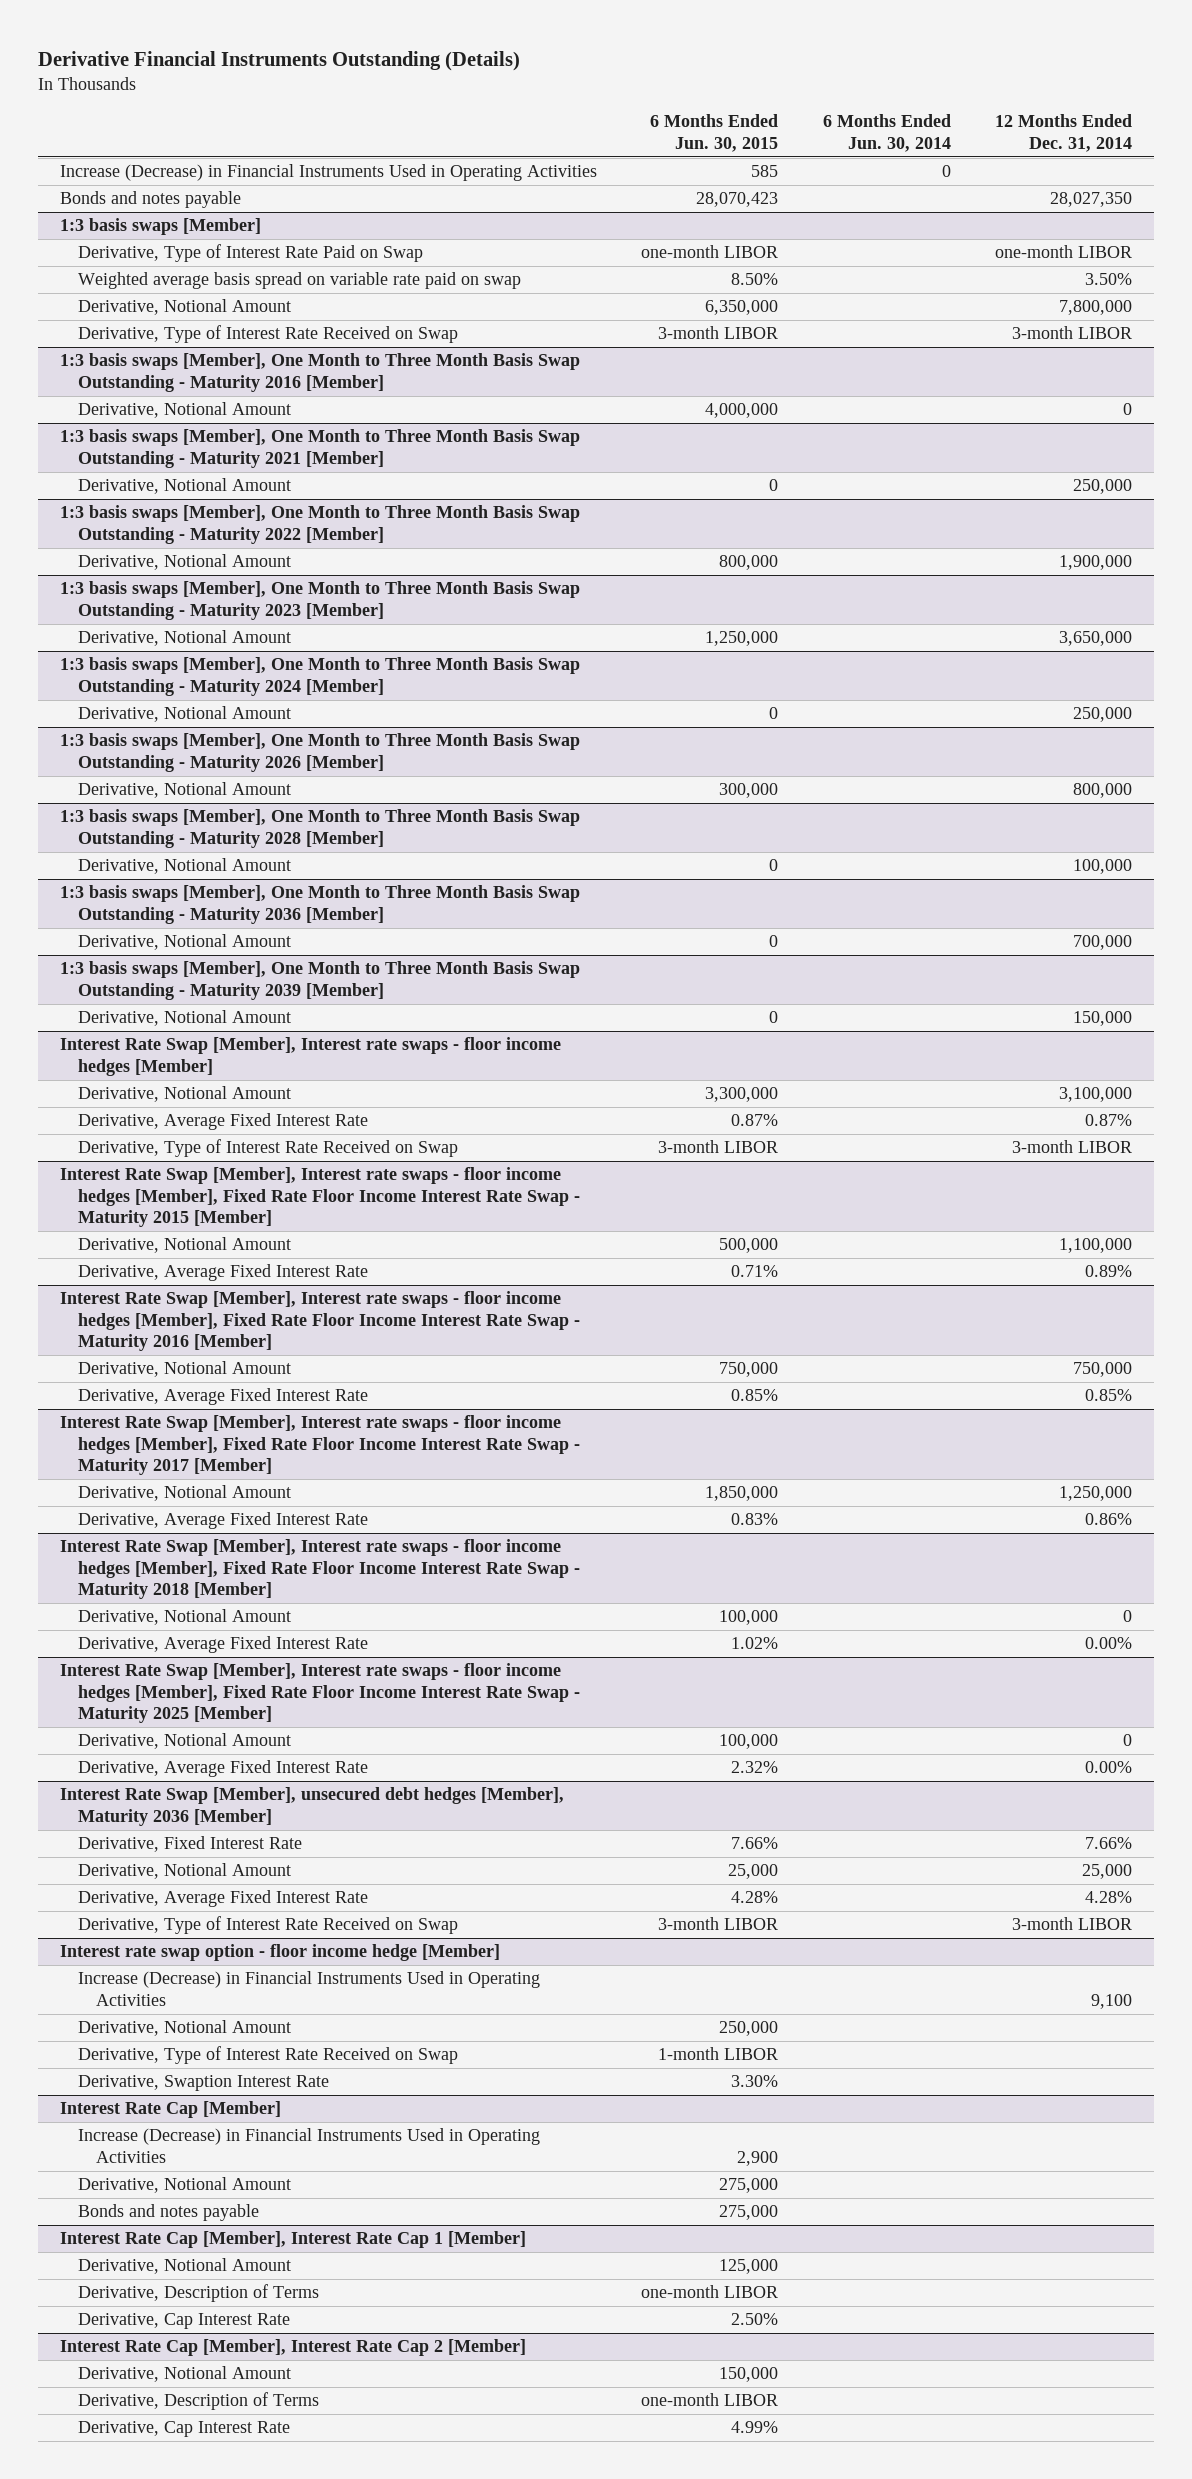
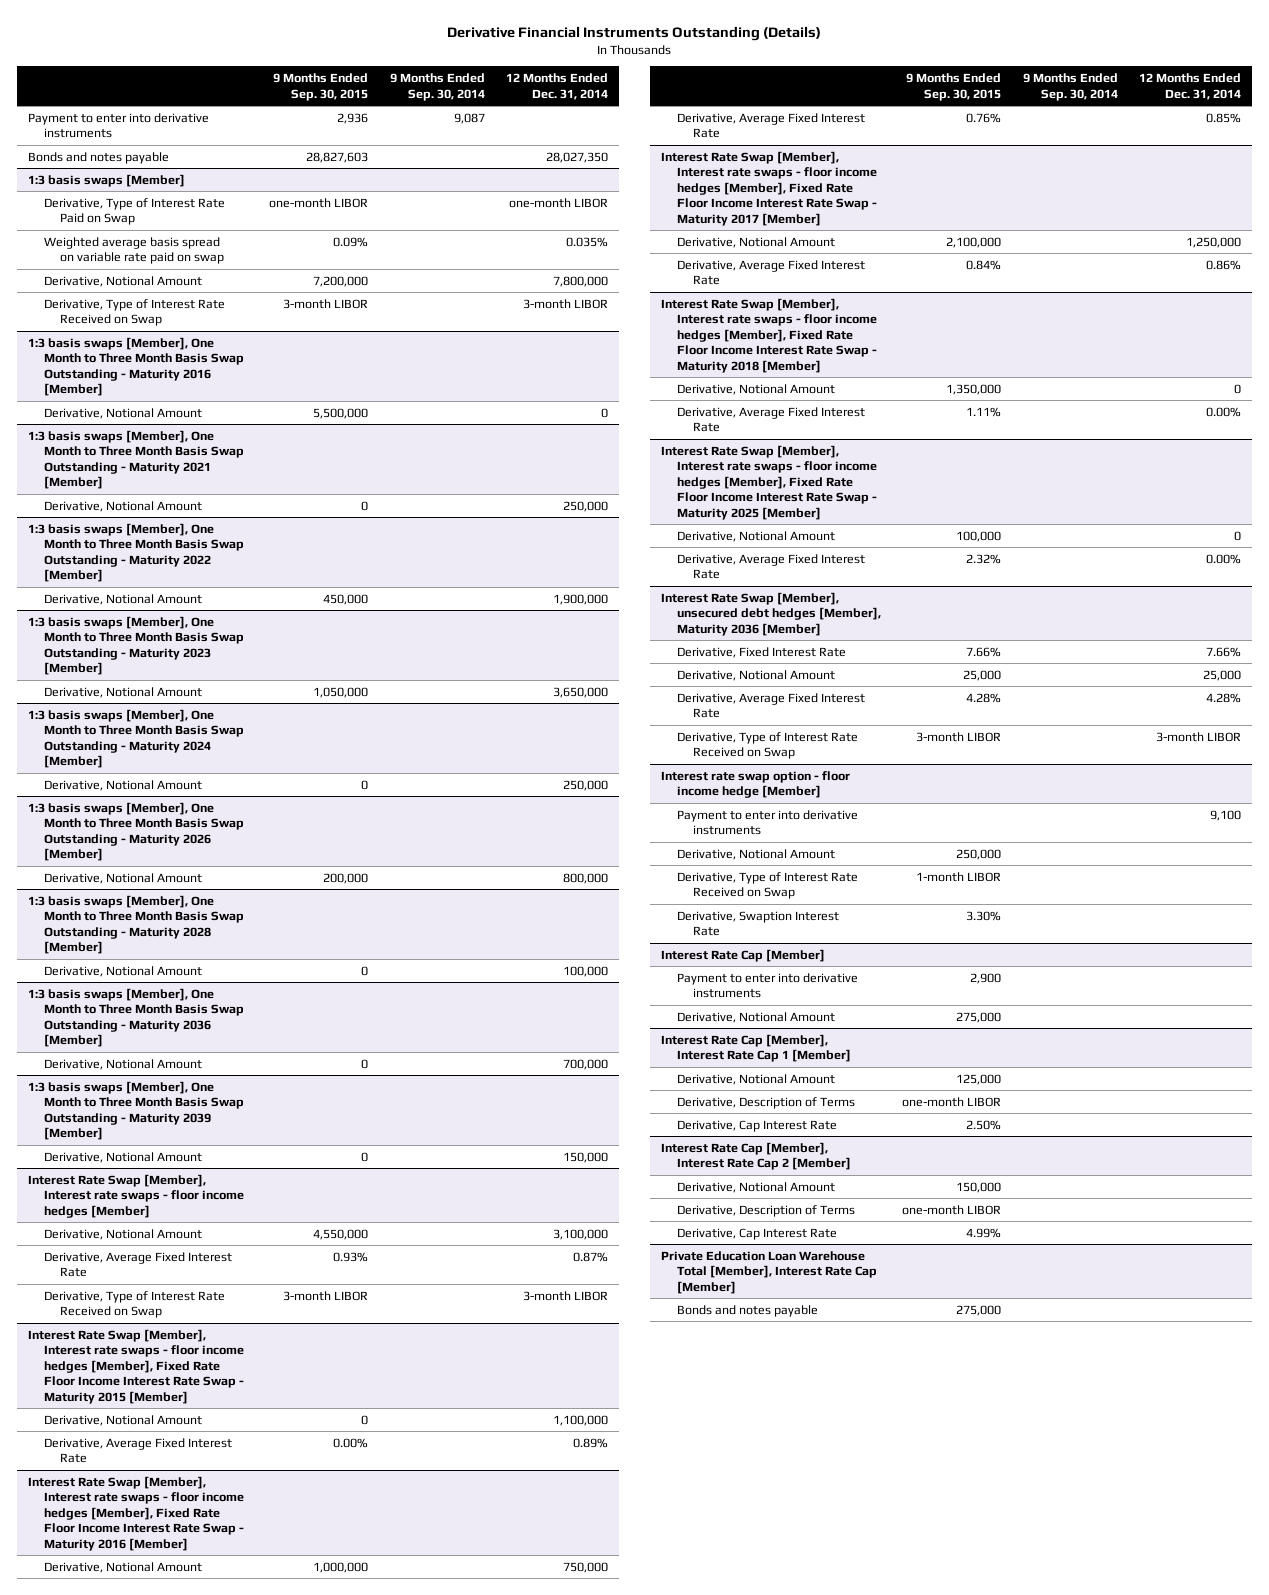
[650,114,779,152] 6 Months Ended Jun. 30, 2015 -> none
[822,114,951,152] 6 Months Ended Jun. 30, 2014 -> none
none -> [273,72,369,101] 9 Months Ended Sep. 30, 2015
none -> [389,72,485,101] 9 Months Ended Sep. 30, 2014
[60,164,598,182] Increase (Decrease) in Financial Instruments Used in Operating Activities -> [27,112,209,139] Payment to enter into derivative instruments
[1084,273,1132,286] 3.50% -> [566,236,609,247] 0.035%
[78,1971,541,2006] Increase (Decrease) in Financial Instruments Used in Operating Activities -> [676,809,858,836] Payment to enter into derivative instruments
[78,2128,541,2163] Increase (Decrease) in Financial Instruments Used in Operating Activities -> [676,972,858,999] Payment to enter into derivative instruments
[78,2204,260,2222] Bonds and notes payable -> none
none -> [660,1250,877,1294] Private Education Loan Warehouse Total [Member], Interest Rate Cap [Member]
none -> [676,1304,818,1317] Bonds and notes payable

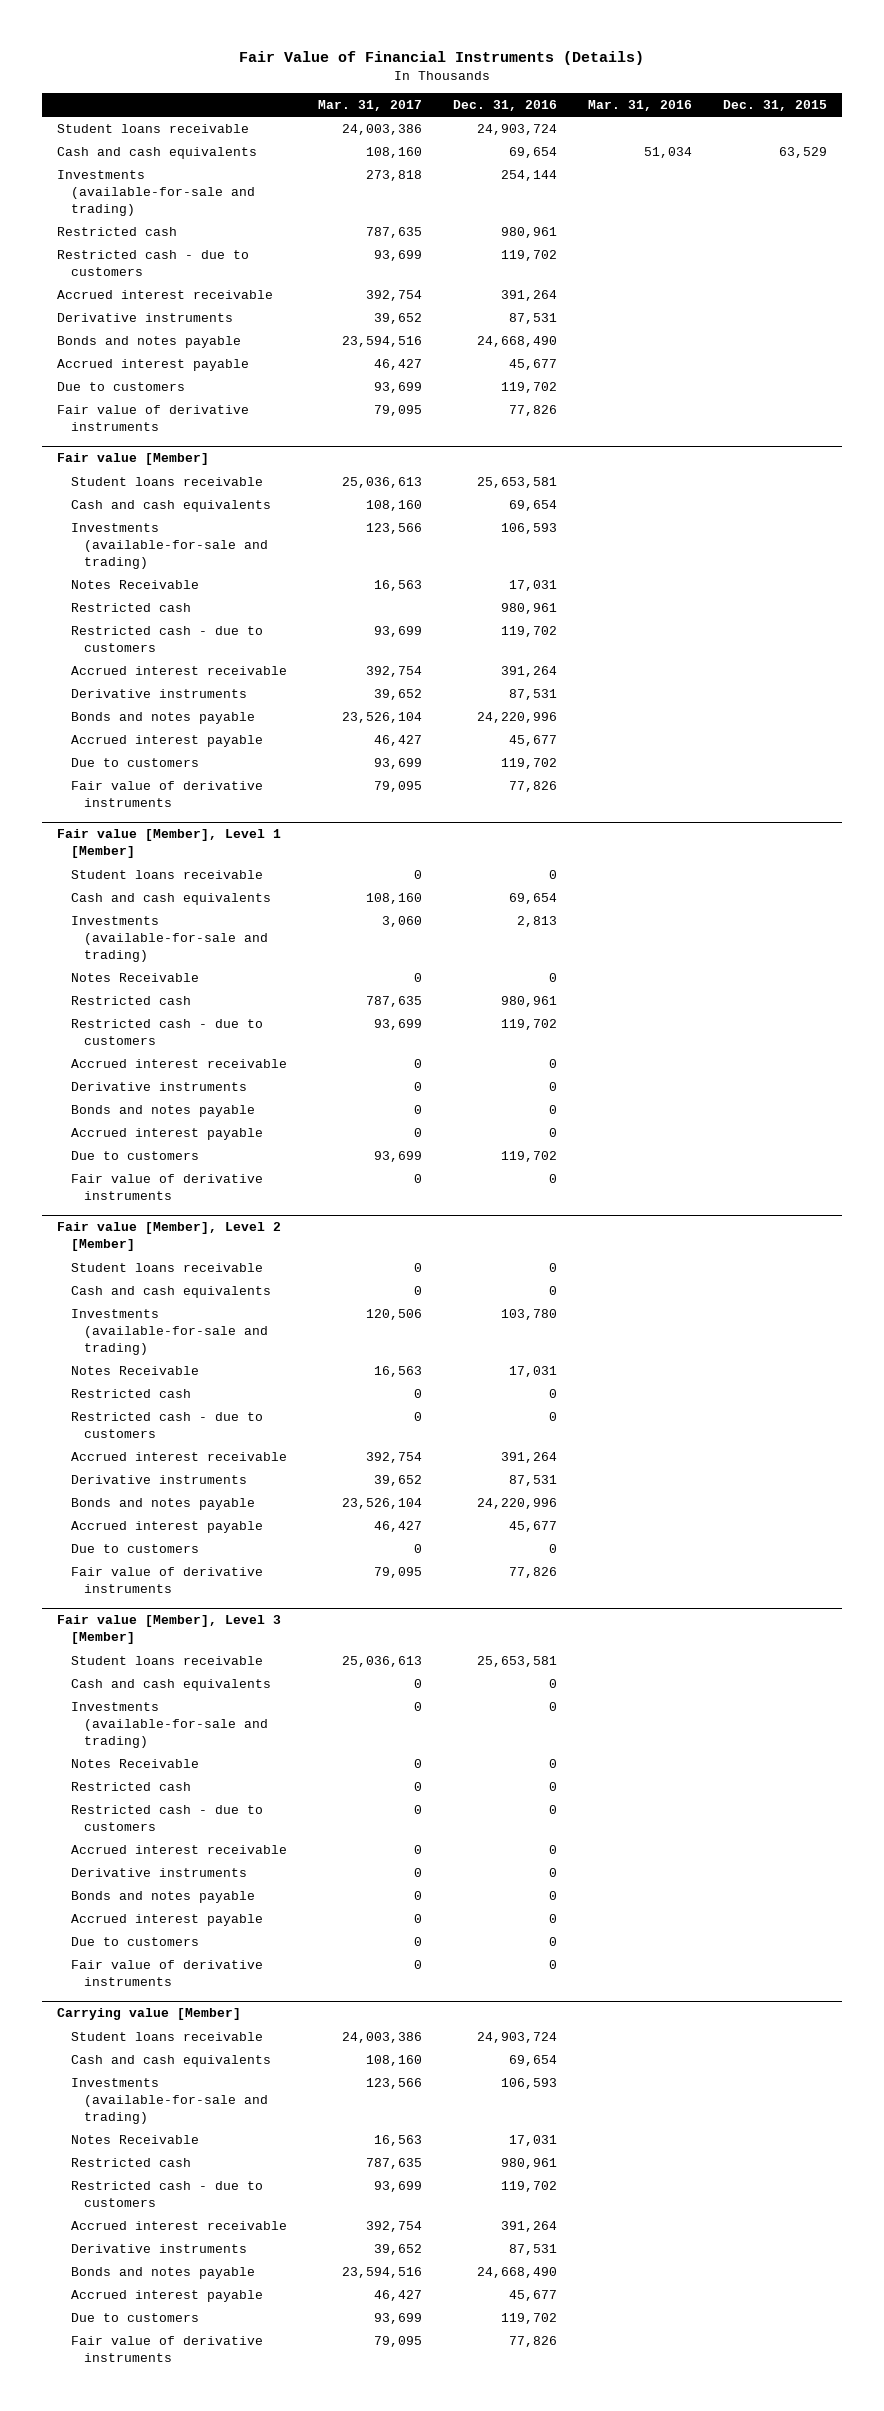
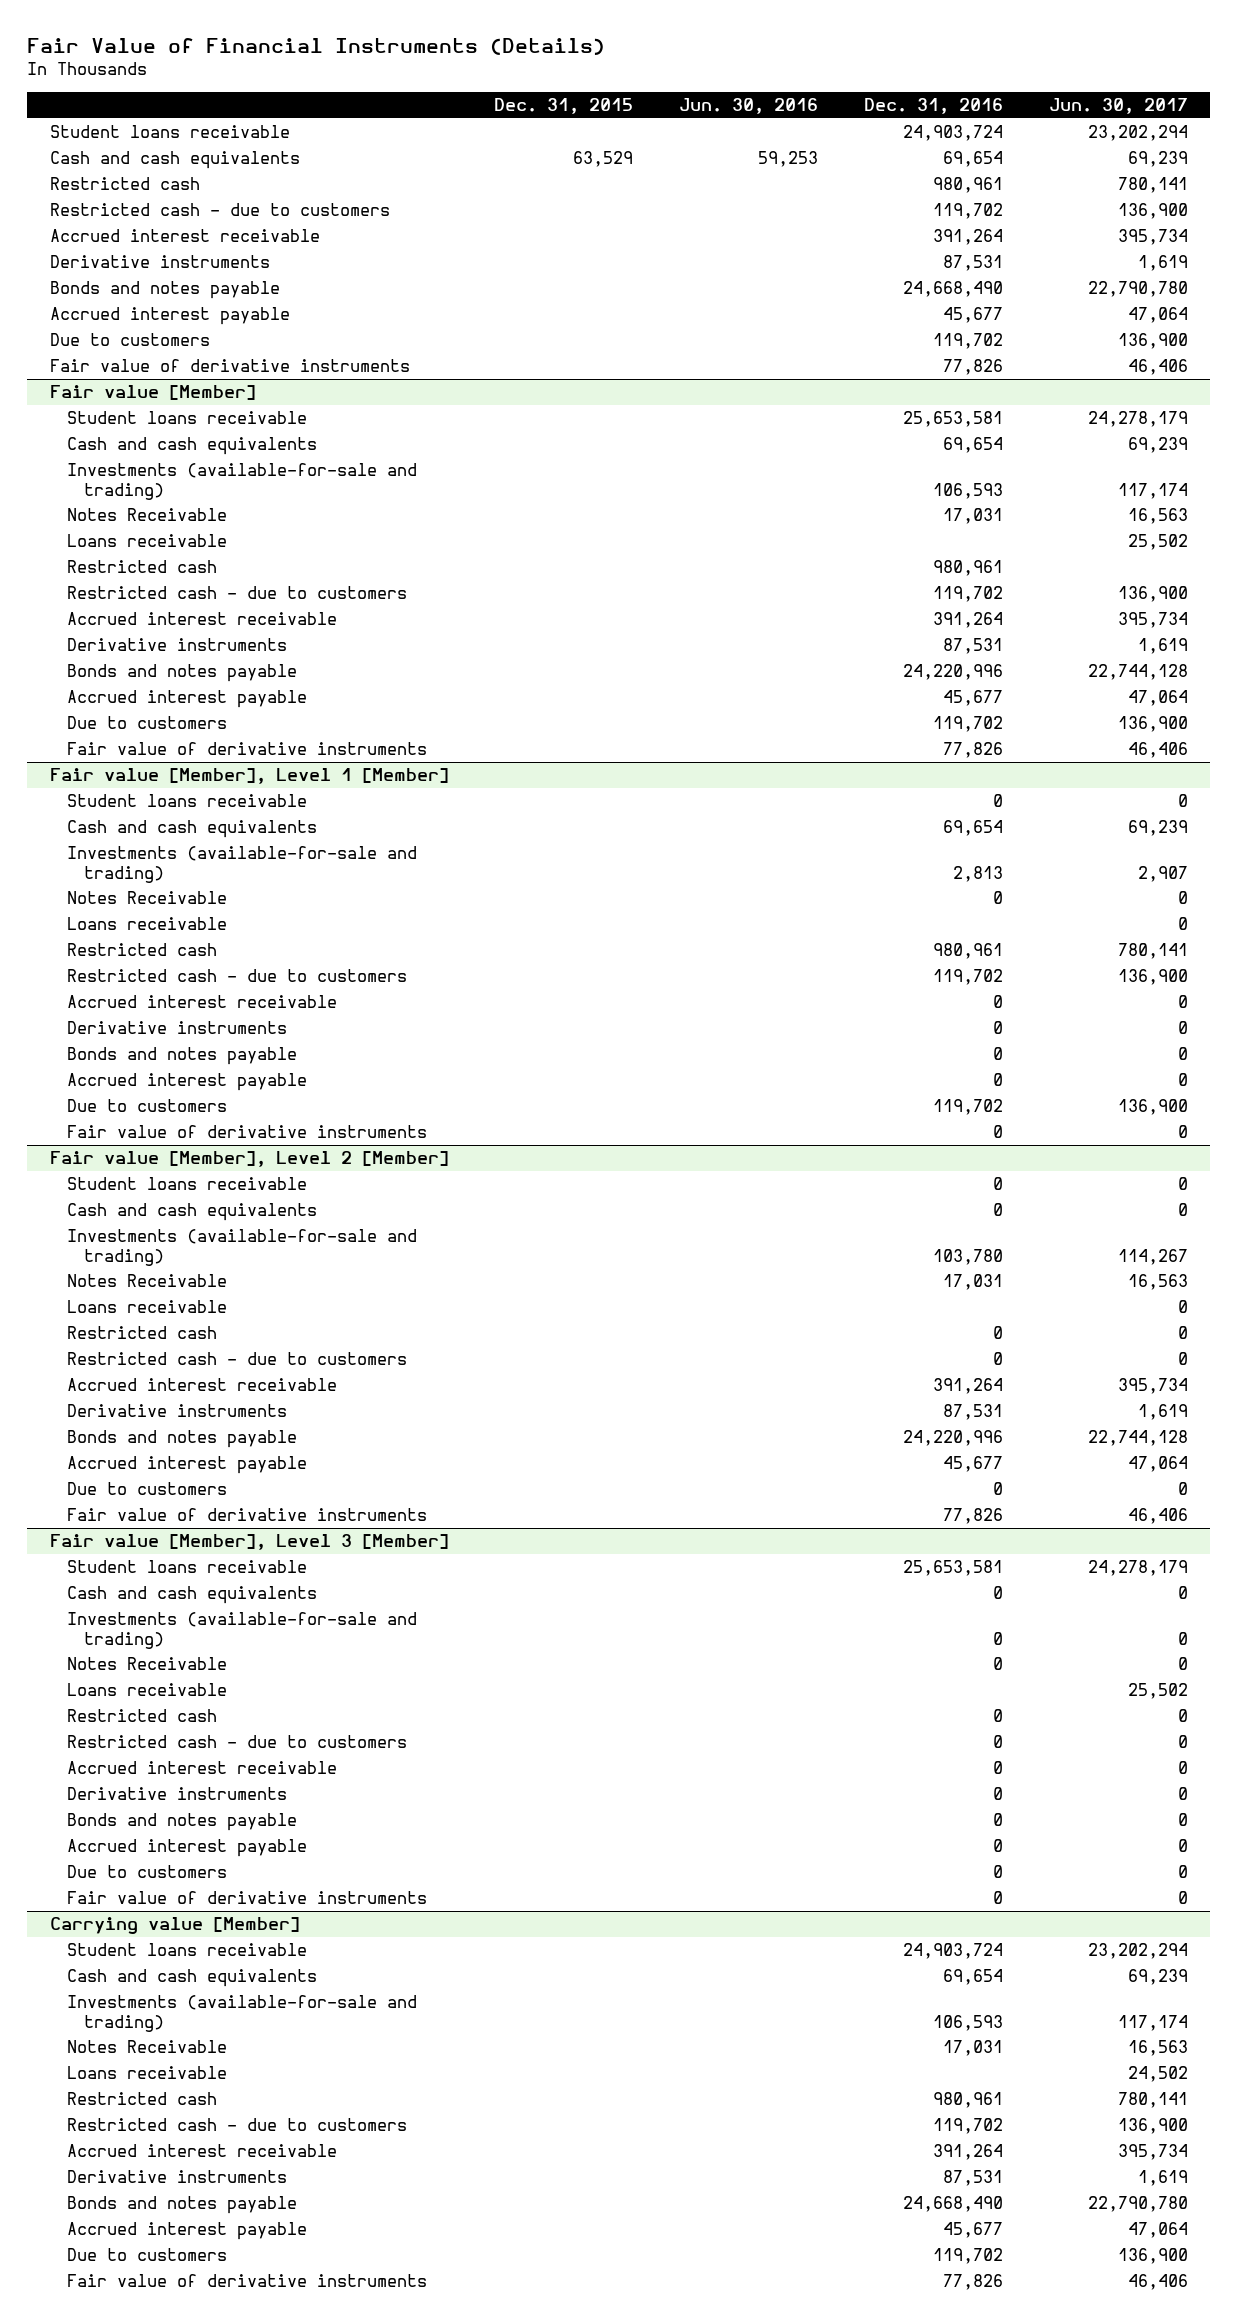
[317,99,422,111] Mar. 31, 2017 -> none
[587,99,692,111] Mar. 31, 2016 -> none
none -> [679,98,819,115] Jun. 30, 2016
none -> [1048,98,1188,115] Jun. 30, 2017
[57,169,255,216] Investments (available-for-sale and trading) -> none
none -> [66,534,227,548] Loans receivable
none -> [66,917,227,931] Loans receivable
none -> [66,1300,227,1314] Loans receivable
none -> [66,1683,227,1697] Loans receivable
none -> [66,2066,227,2080] Loans receivable

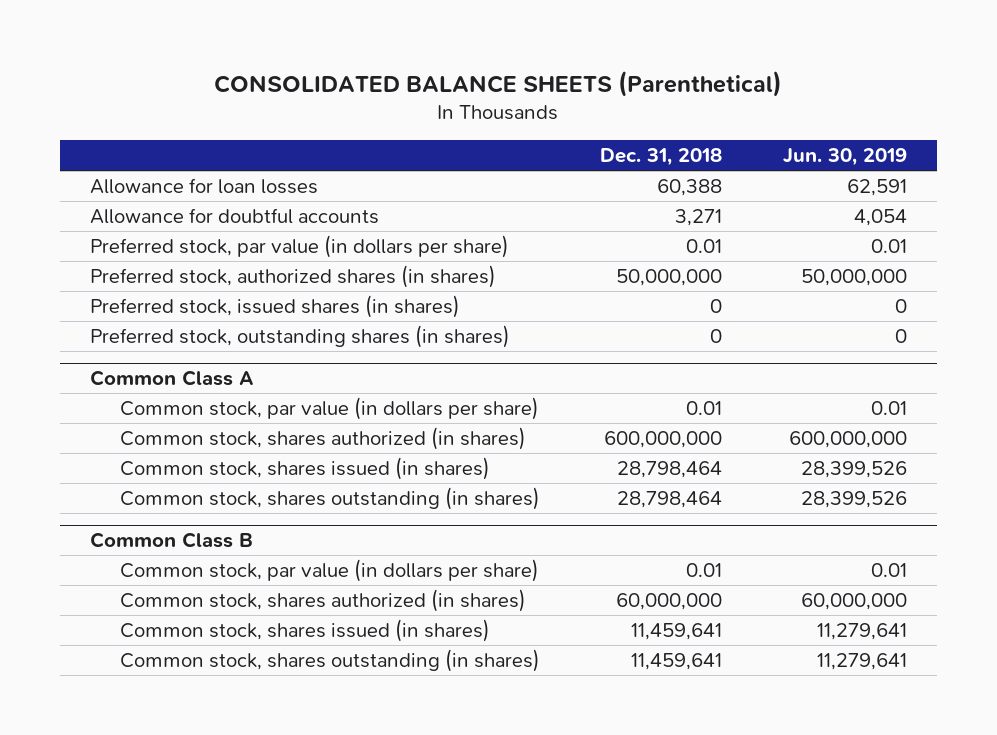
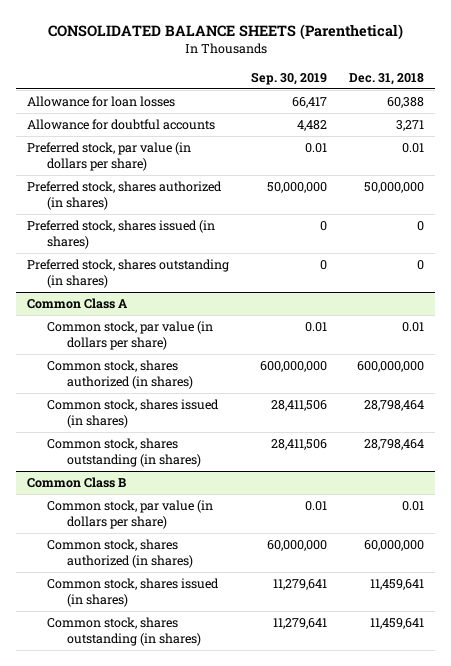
[782,148,907,167] Jun. 30, 2019 -> none
none -> [251,71,328,85] Sep. 30, 2019
[89,265,496,289] Preferred stock, authorized shares (in shares) -> [27,180,223,211] Preferred stock, shares authorized (in shares)
[89,295,460,319] Preferred stock, issued shares (in shares) -> [27,219,216,250] Preferred stock, shares issued (in shares)
[89,325,510,349] Preferred stock, outstanding shares (in shares) -> [27,258,230,289] Preferred stock, shares outstanding (in shares)

